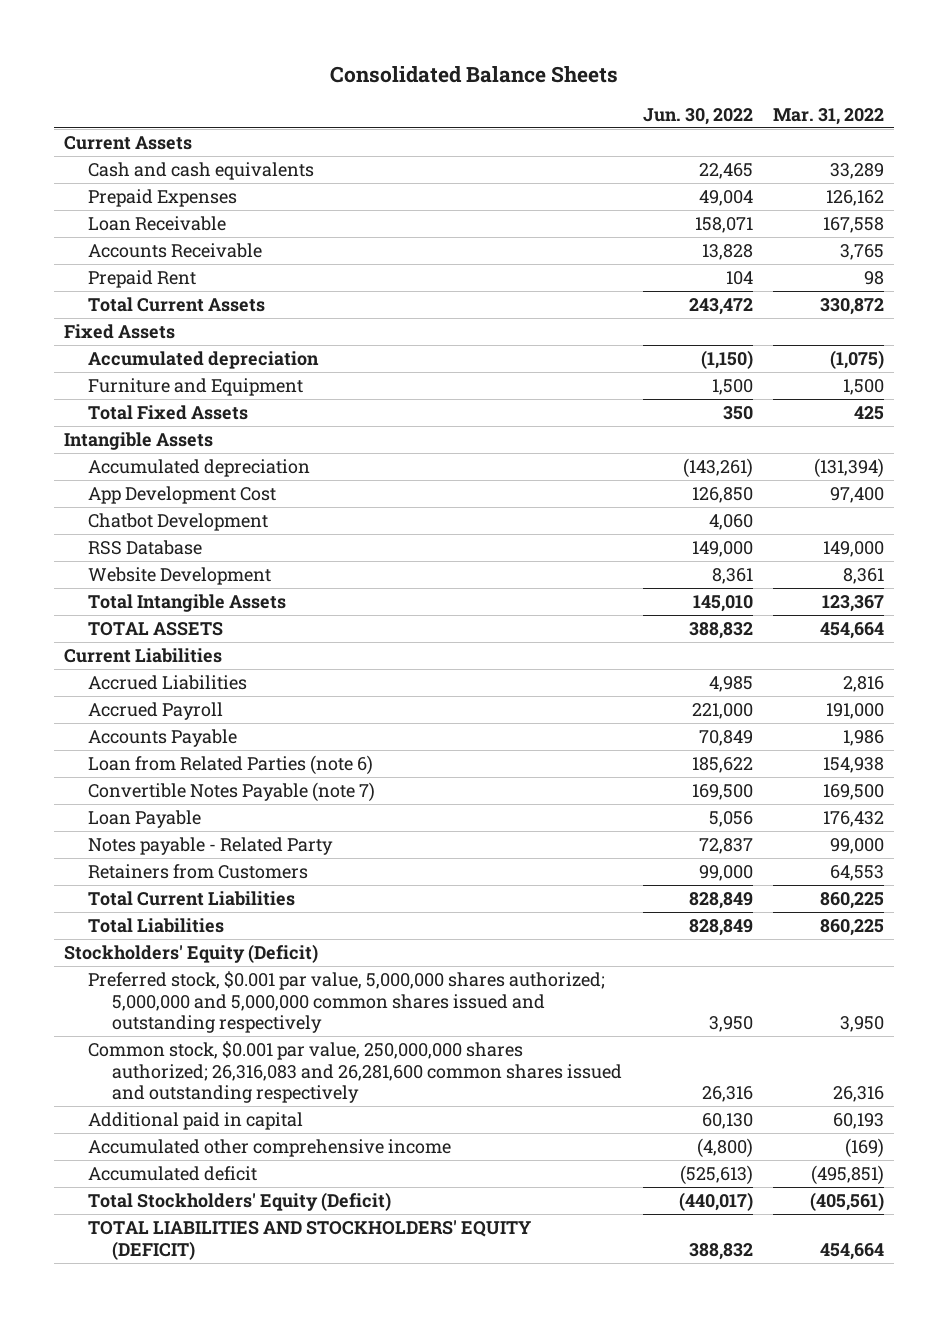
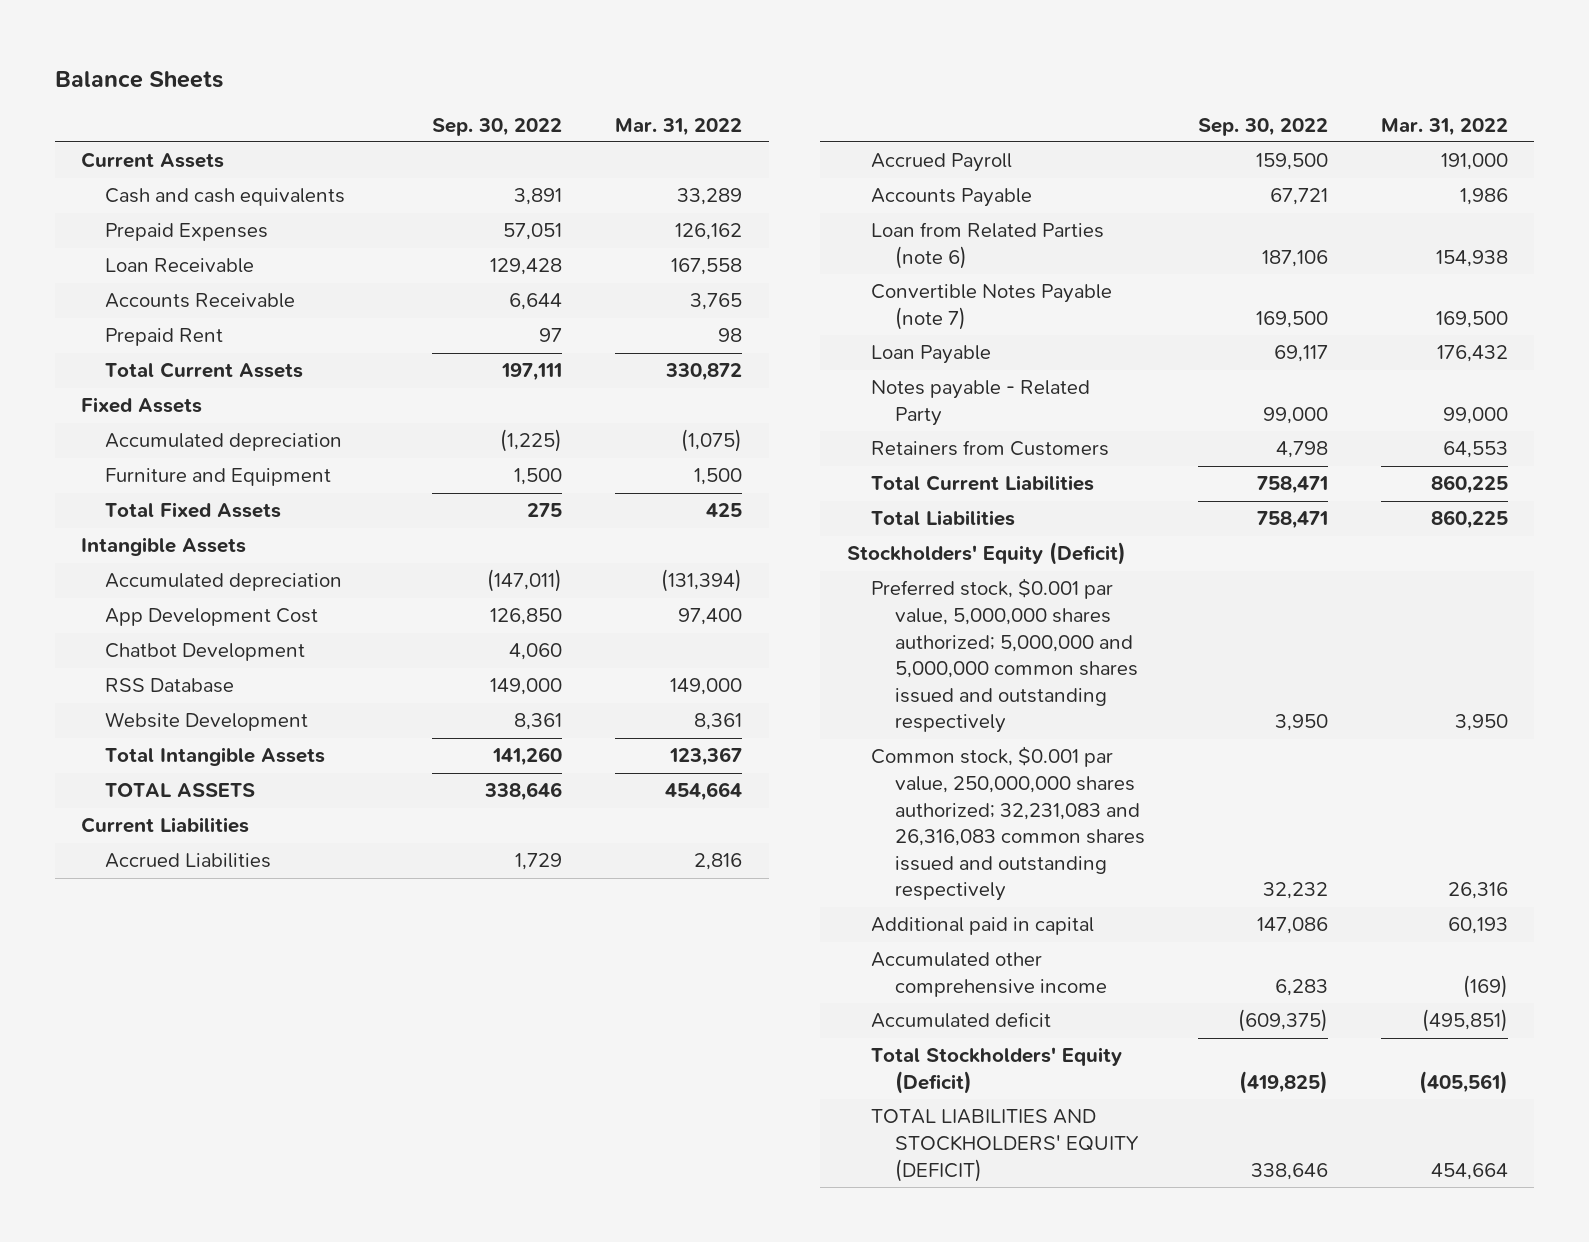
[330,66,619,84] Consolidated Balance Sheets -> [54,70,223,88] Balance Sheets
[642,107,753,125] Jun. 30, 2022 -> none
none -> [432,117,563,136] Sep. 30, 2022
[88,1041,623,1104] Common stock, $0.001 par value, 250,000,000 shares authorized; 26,316,083 and 26,281,600 common shares issued and outstanding respectively -> [870,746,1145,902] Common stock, $0.001 par value, 250,000,000 shares authorized; 32,231,083 and 26,316,083 common shares issued and outstanding respectively

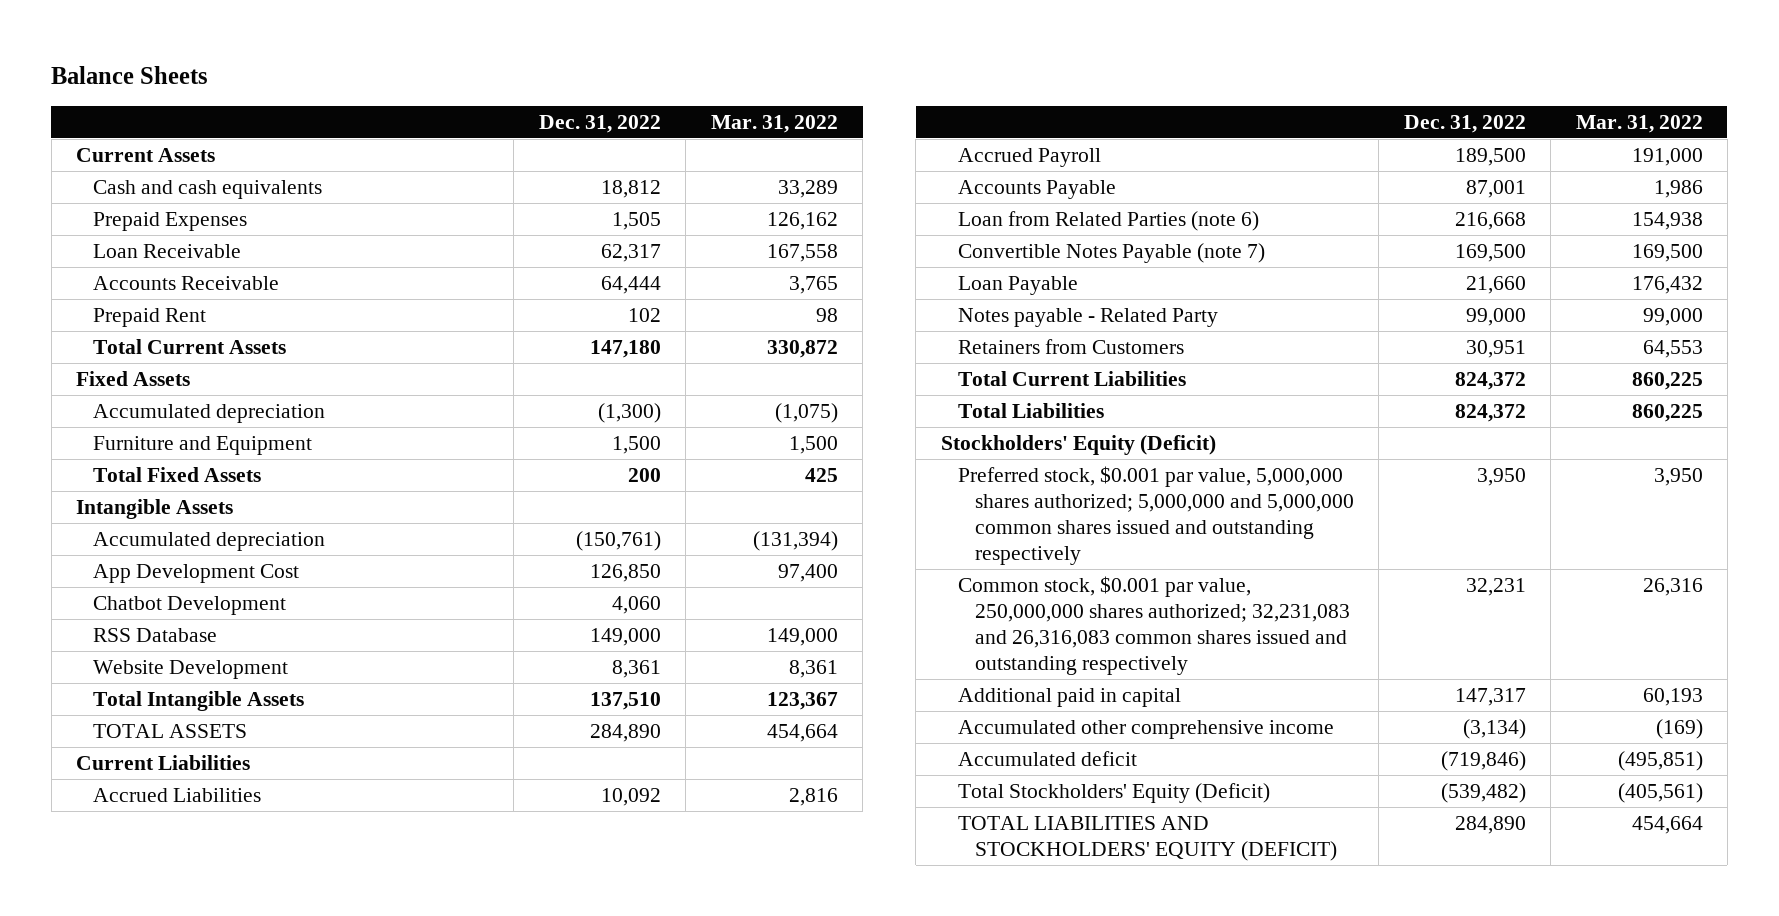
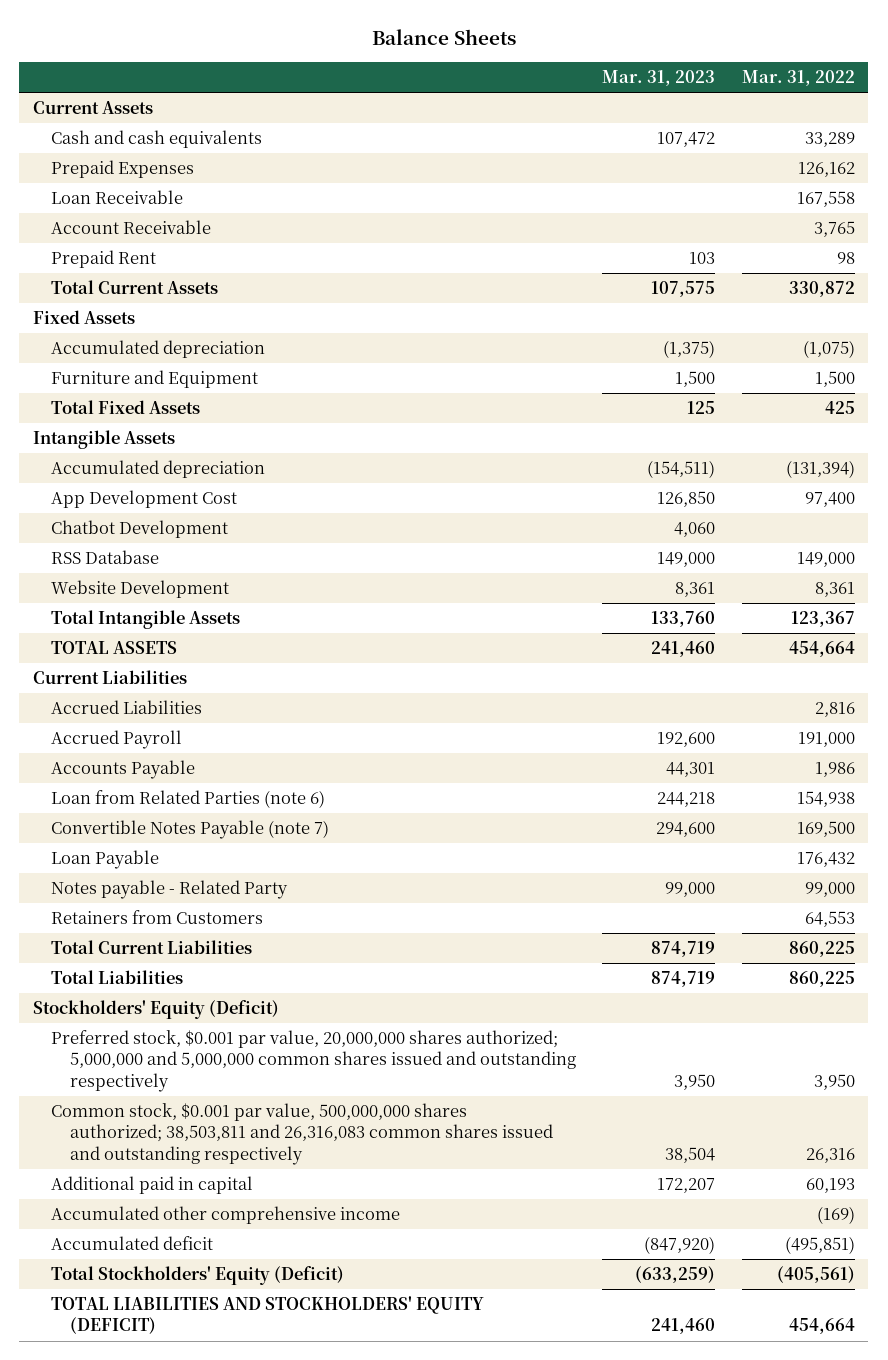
[538,114,661,133] Dec. 31, 2022 -> none
none -> [602,69,716,86] Mar. 31, 2023
[93,276,280,291] Accounts Receivable -> [51,220,212,235] Account Receivable
[957,466,1354,565] Preferred stock, $0.001 par value, 5,000,000 shares authorized; 5,000,000 and 5,000,000 common shares issued and outstanding respectively -> [51,1030,576,1092] Preferred stock, $0.001 par value, 20,000,000 shares authorized; 5,000,000 and 5,000,000 common shares issued and outstanding respectively
[957,576,1350,675] Common stock, $0.001 par value, 250,000,000 shares authorized; 32,231,083 and 26,316,083 common shares issued and outstanding respectively -> [51,1103,553,1165] Common stock, $0.001 par value, 500,000,000 shares authorized; 38,503,811 and 26,316,083 common shares issued and outstanding respectively

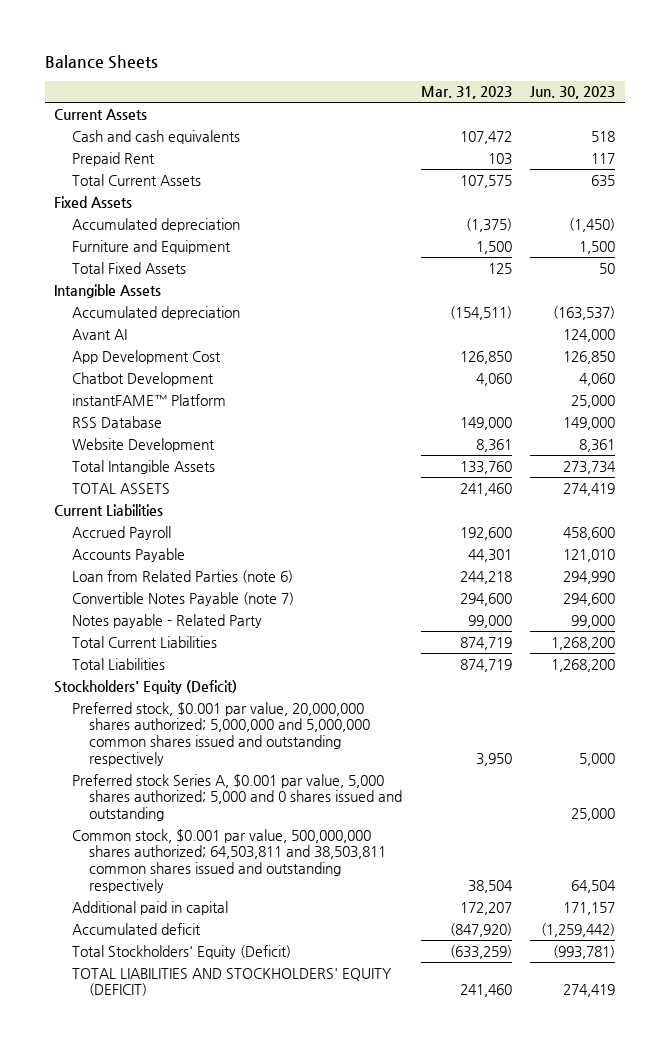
[742,69,856,86] Mar. 31, 2022 -> none
none -> [530,86,616,100] Jun. 30, 2023
[51,160,195,179] Prepaid Expenses -> none
[51,190,184,205] Loan Receivable -> none
[51,220,212,235] Account Receivable -> none
none -> [71,328,127,340] Avant AI
none -> [71,393,226,406] instantFAME™ Platform
[51,700,203,715] Accrued Liabilities -> none
[51,850,160,870] Loan Payable -> none
[51,910,264,925] Retainers from Customers -> none
none -> [71,773,403,822] Preferred stock Series A, $0.001 par value, 5,000 shares authorized; 5,000 and 0 shares issued and outstanding
[51,1103,553,1165] Common stock, $0.001 par value, 500,000,000 shares authorized; 38,503,811 and 26,316,083 common shares issued and outstanding respectively -> [71,828,387,893] Common stock, $0.001 par value, 500,000,000 shares authorized; 64,503,811 and 38,503,811 common shares issued and outstanding respectively
[51,1206,401,1225] Accumulated other comprehensive income -> none

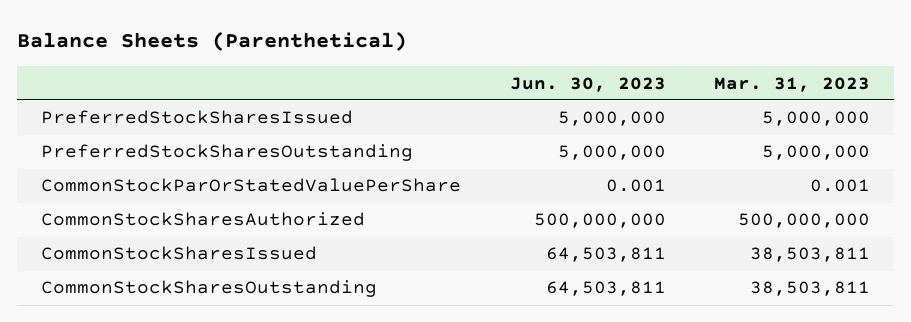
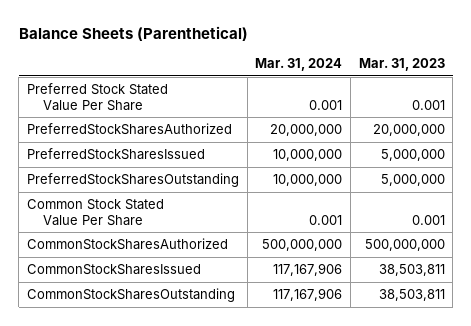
[509,76,666,92] Jun. 30, 2023 -> none
none -> [255,58,343,72] Mar. 31, 2024
none -> [26,82,168,111] Preferred Stock Stated Value Per Share
none -> [26,122,232,135] PreferredStockSharesAuthorized
[41,178,462,193] CommonStockParOrStatedValuePerShare -> [26,198,164,226] Common Stock Stated Value Per Share

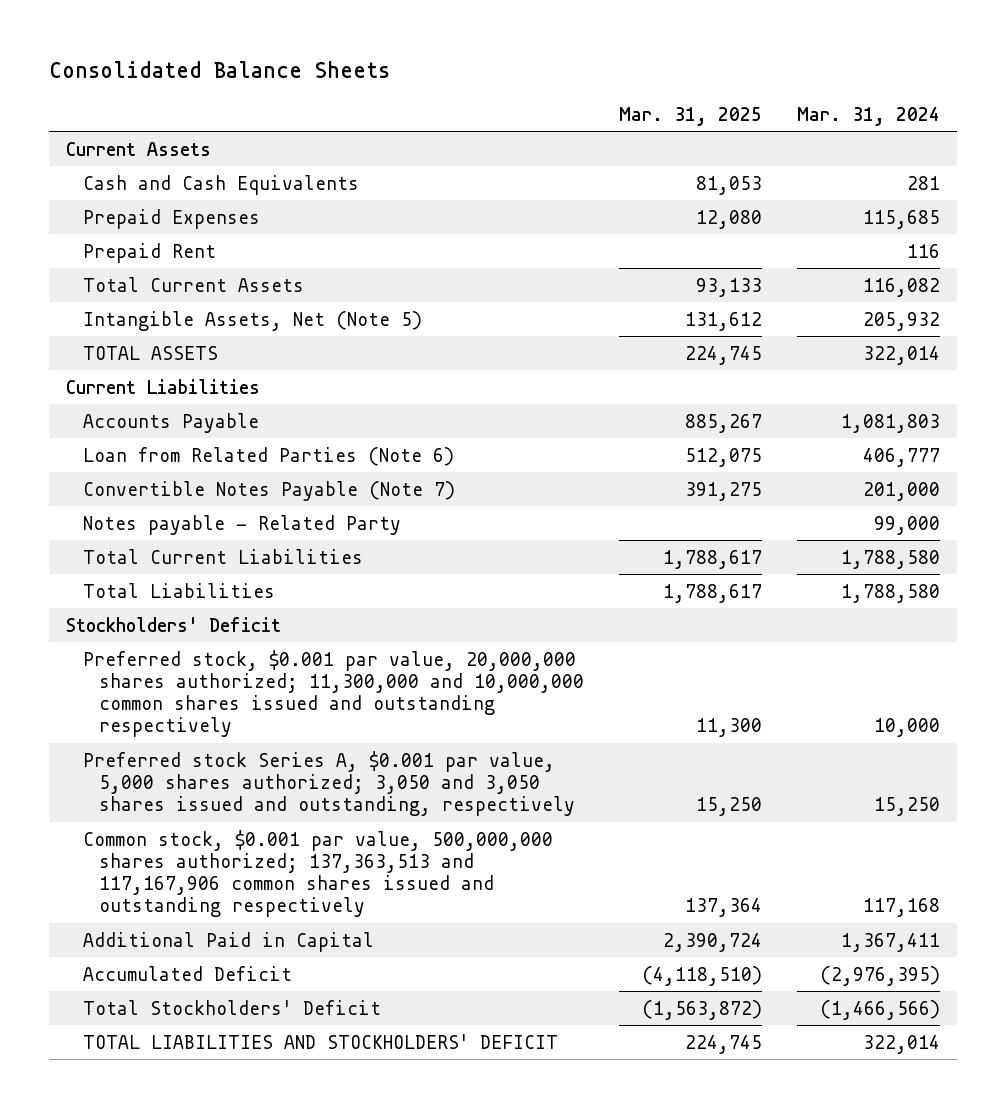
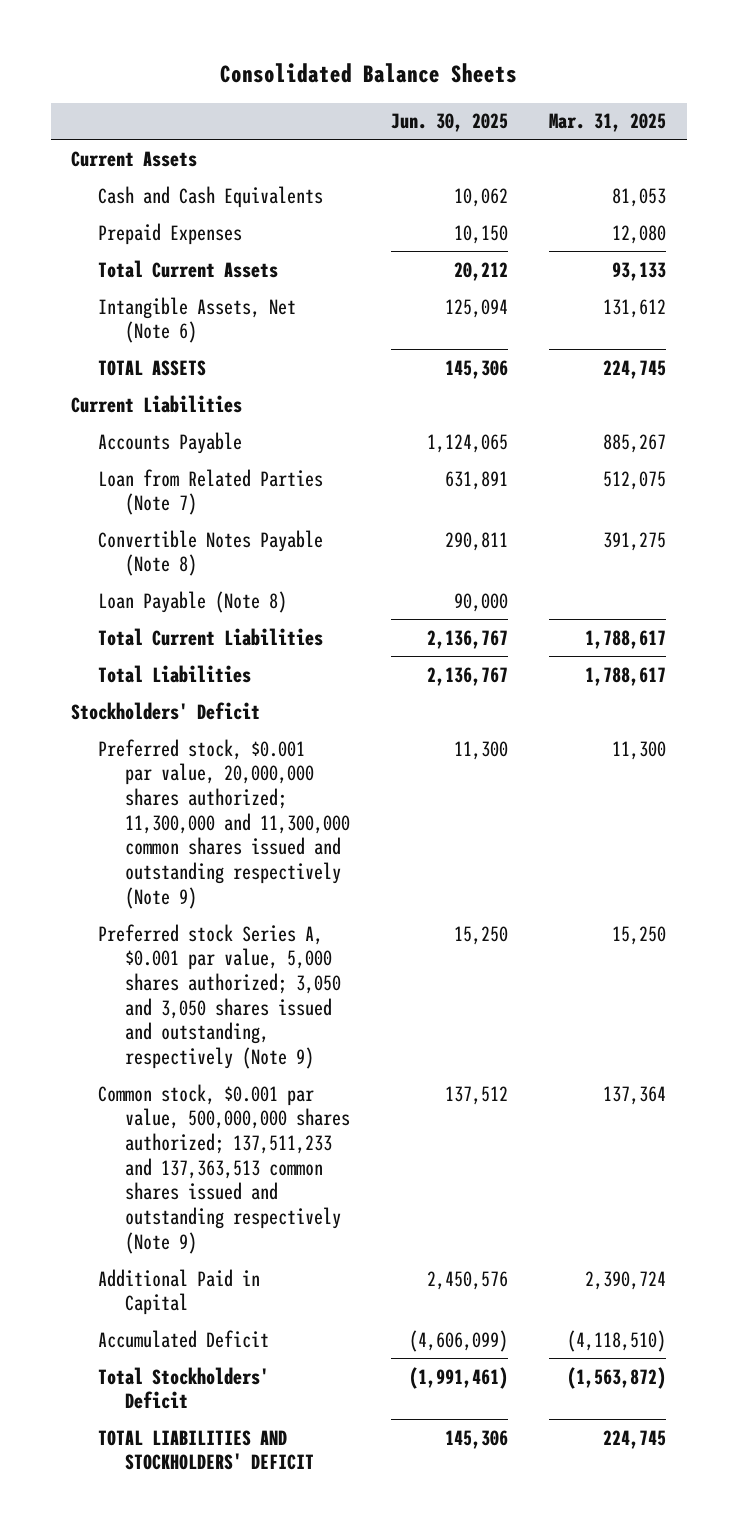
[796,106,940,126] Mar. 31, 2024 -> none
none -> [390,113,508,133] Jun. 30, 2025
[82,242,216,263] Prepaid Rent -> none
[82,310,422,331] Intangible Assets, Net (Note 5) -> [97,296,296,344] Intangible Assets, Net (Note 6)
[82,514,401,535] Notes payable - Related Party -> none
[82,446,454,466] Loan from Related Parties (Note 6) -> [97,468,323,516] Loan from Related Parties (Note 7)
[82,480,455,501] Convertible Notes Payable (Note 7) -> [97,529,323,577] Convertible Notes Payable (Note 8)
none -> [97,590,287,613] Loan Payable (Note 8)
[82,649,585,738] Preferred stock, $0.001 par value, 20,000,000 shares authorized; 11,300,000 and 10,000,000 common shares issued and outstanding respectively -> [97,738,350,909] Preferred stock, $0.001 par value, 20,000,000 shares authorized; 11,300,000 and 11,300,000 common shares issued and outstanding respectively (Note 9)
[82,750,576,817] Preferred stock Series A, $0.001 par value, 5,000 shares authorized; 3,050 and 3,050 shares issued and outstanding, respectively -> [97,923,341,1069] Preferred stock Series A, $0.001 par value, 5,000 shares authorized; 3,050 and 3,050 shares issued and outstanding, respectively (Note 9)
[82,829,553,918] Common stock, $0.001 par value, 500,000,000 shares authorized; 137,363,513 and 117,167,906 common shares issued and outstanding respectively -> [97,1083,350,1254] Common stock, $0.001 par value, 500,000,000 shares authorized; 137,511,233 and 137,363,513 common shares issued and outstanding respectively (Note 9)

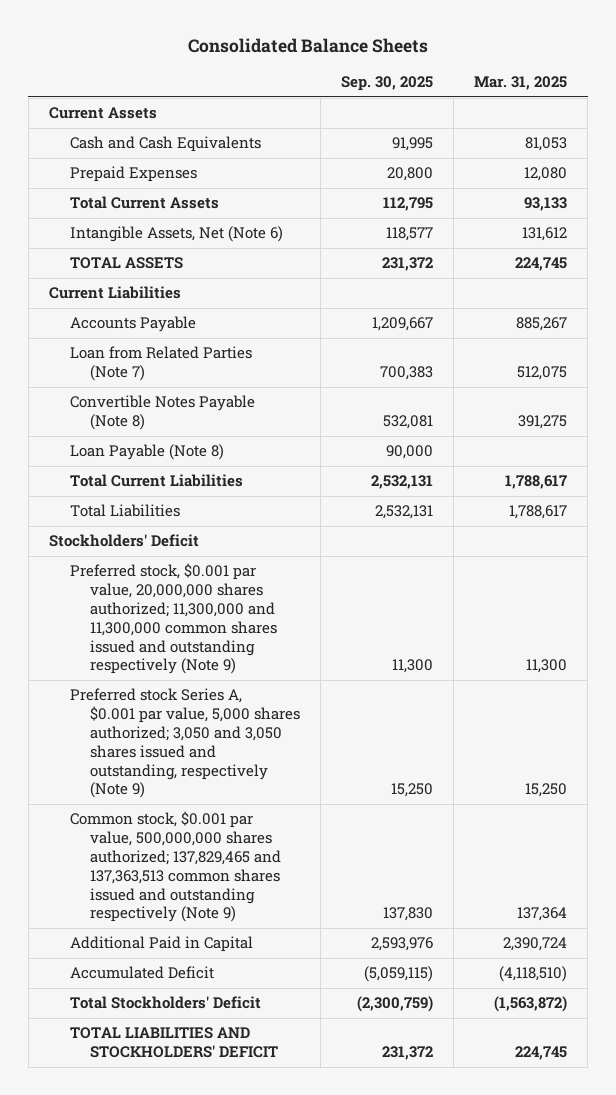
[390,113,508,133] Jun. 30, 2025 -> none
none -> [341,76,434,92] Sep. 30, 2025
[97,1083,350,1254] Common stock, $0.001 par value, 500,000,000 shares authorized; 137,511,233 and 137,363,513 common shares issued and outstanding respectively (Note 9) -> [69,811,282,923] Common stock, $0.001 par value, 500,000,000 shares authorized; 137,829,465 and 137,363,513 common shares issued and outstanding respectively (Note 9)

